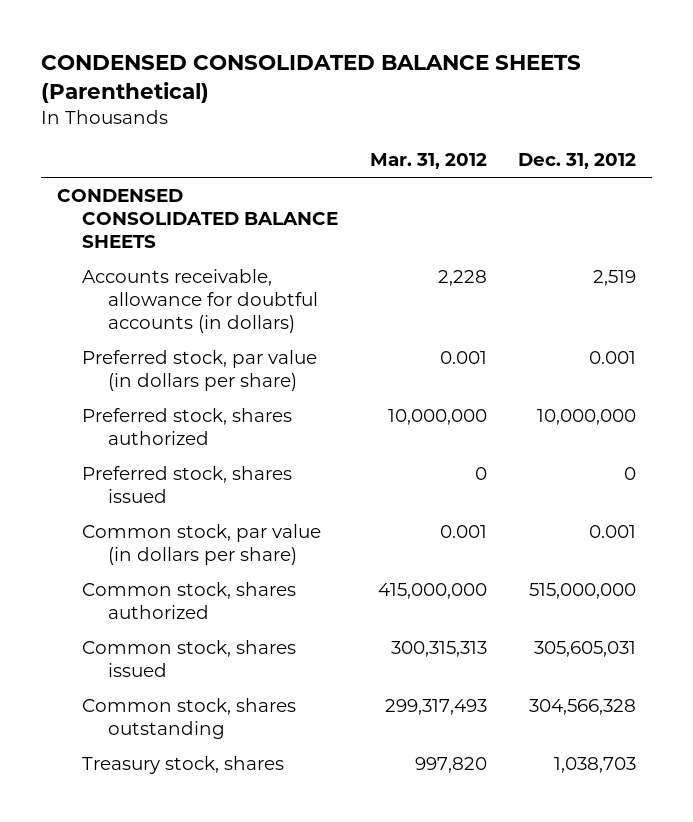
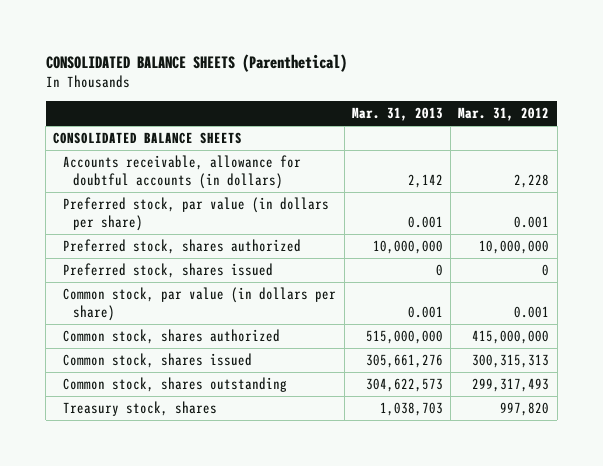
[40,54,581,103] CONDENSED CONSOLIDATED BALANCE SHEETS (Parenthetical) -> [45,53,347,72] CONSOLIDATED BALANCE SHEETS (Parenthetical)
[518,153,637,170] Dec. 31, 2012 -> none
none -> [351,107,443,122] Mar. 31, 2013
[56,188,339,249] CONDENSED CONSOLIDATED BALANCE SHEETS -> [53,132,243,145] CONSOLIDATED BALANCE SHEETS

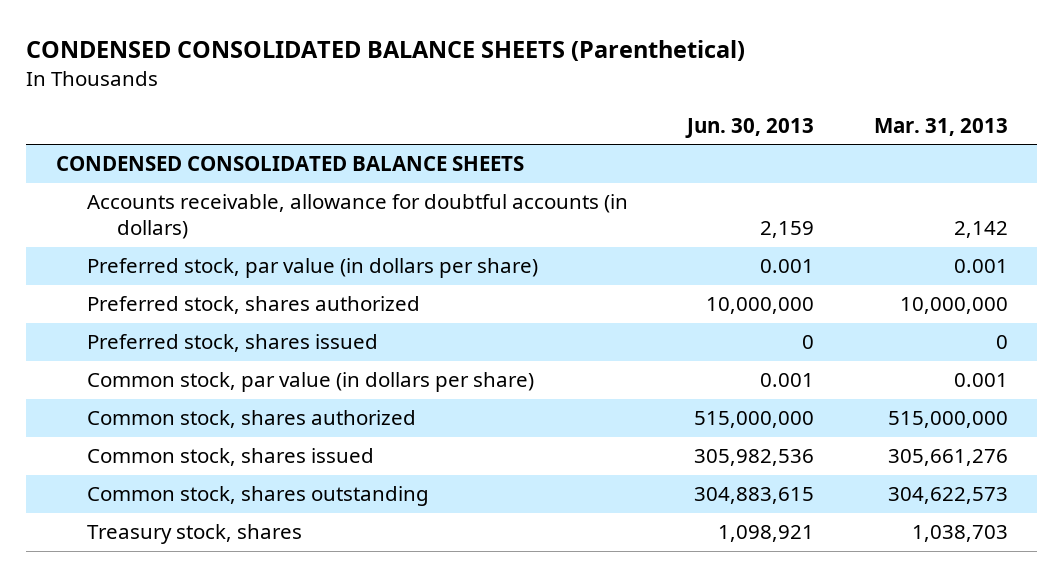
[45,53,347,72] CONSOLIDATED BALANCE SHEETS (Parenthetical) -> [26,40,746,62] CONDENSED CONSOLIDATED BALANCE SHEETS (Parenthetical)
[458,107,550,122] Mar. 31, 2012 -> none
none -> [685,117,815,138] Jun. 30, 2013
[53,132,243,145] CONSOLIDATED BALANCE SHEETS -> [56,156,525,172] CONDENSED CONSOLIDATED BALANCE SHEETS

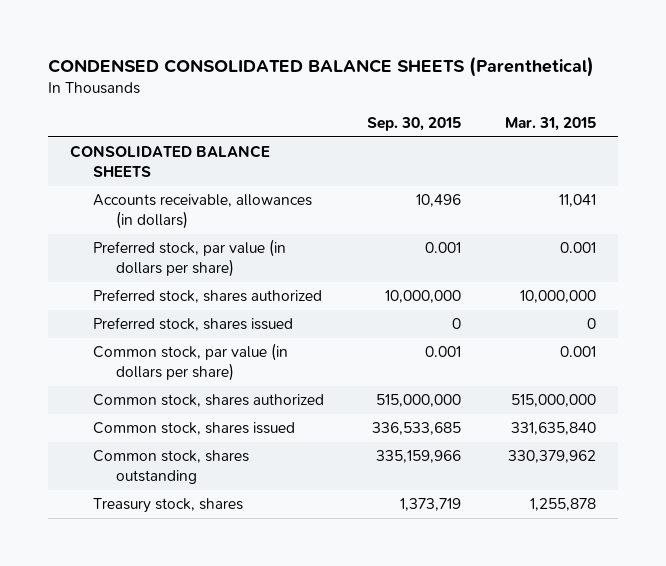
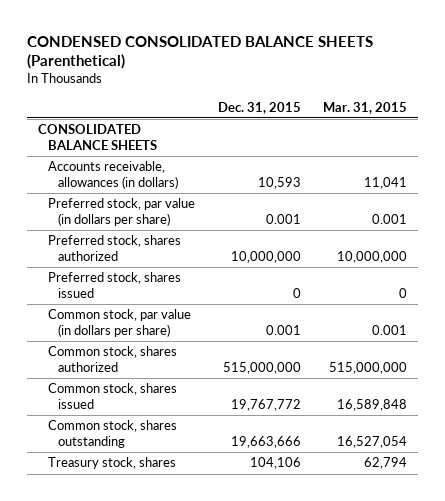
[367,117,462,132] Sep. 30, 2015 -> none
none -> [217,101,301,114] Dec. 31, 2015
[511,422,597,436] 331,635,840 -> [337,398,408,411] 16,589,848
[508,450,597,464] 330,379,962 -> [337,435,408,448] 16,527,054
[530,498,597,512] 1,255,878 -> [364,457,408,470] 62,794

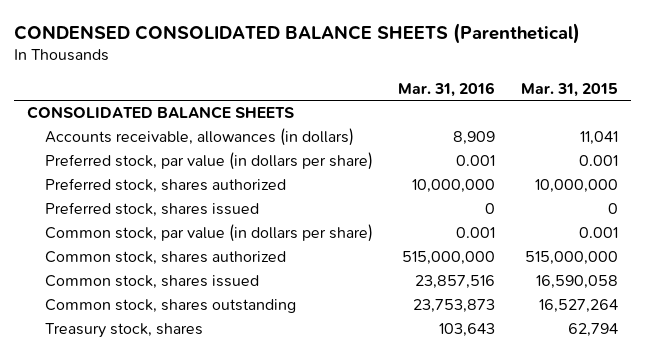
[217,101,301,114] Dec. 31, 2015 -> none
none -> [398,81,496,97] Mar. 31, 2016
[337,398,408,411] 16,589,848 -> [536,275,619,290] 16,590,058
[337,435,408,448] 16,527,054 -> [539,299,619,314] 16,527,264

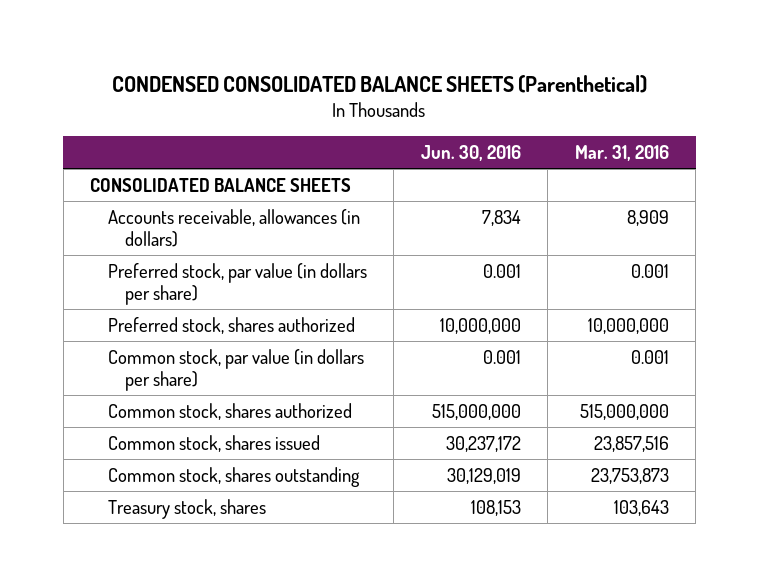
[521,82,619,97] Mar. 31, 2015 -> none
none -> [420,144,521,161] Jun. 30, 2016
[44,202,259,218] Preferred stock, shares issued -> none

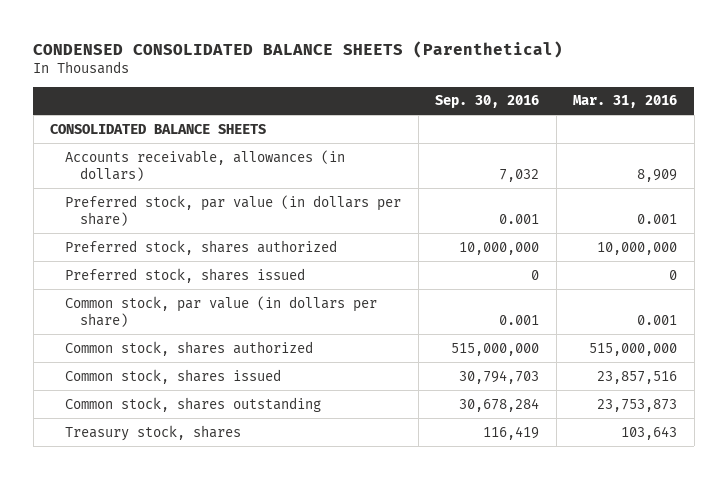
[420,144,521,161] Jun. 30, 2016 -> none
none -> [435,95,540,109] Sep. 30, 2016
none -> [65,267,306,283] Preferred stock, shares issued

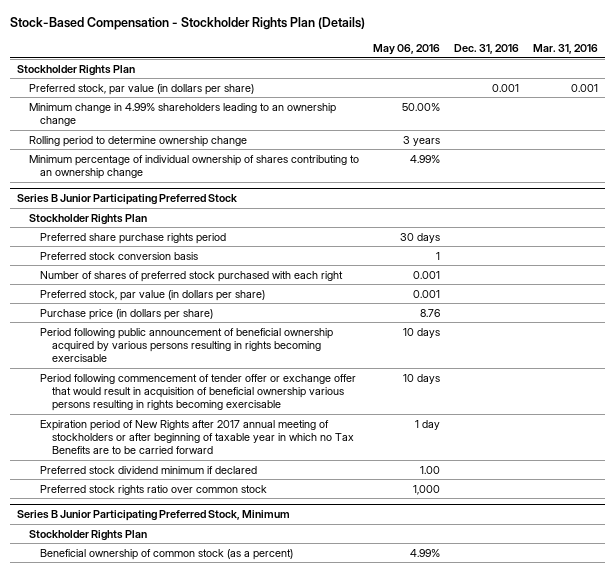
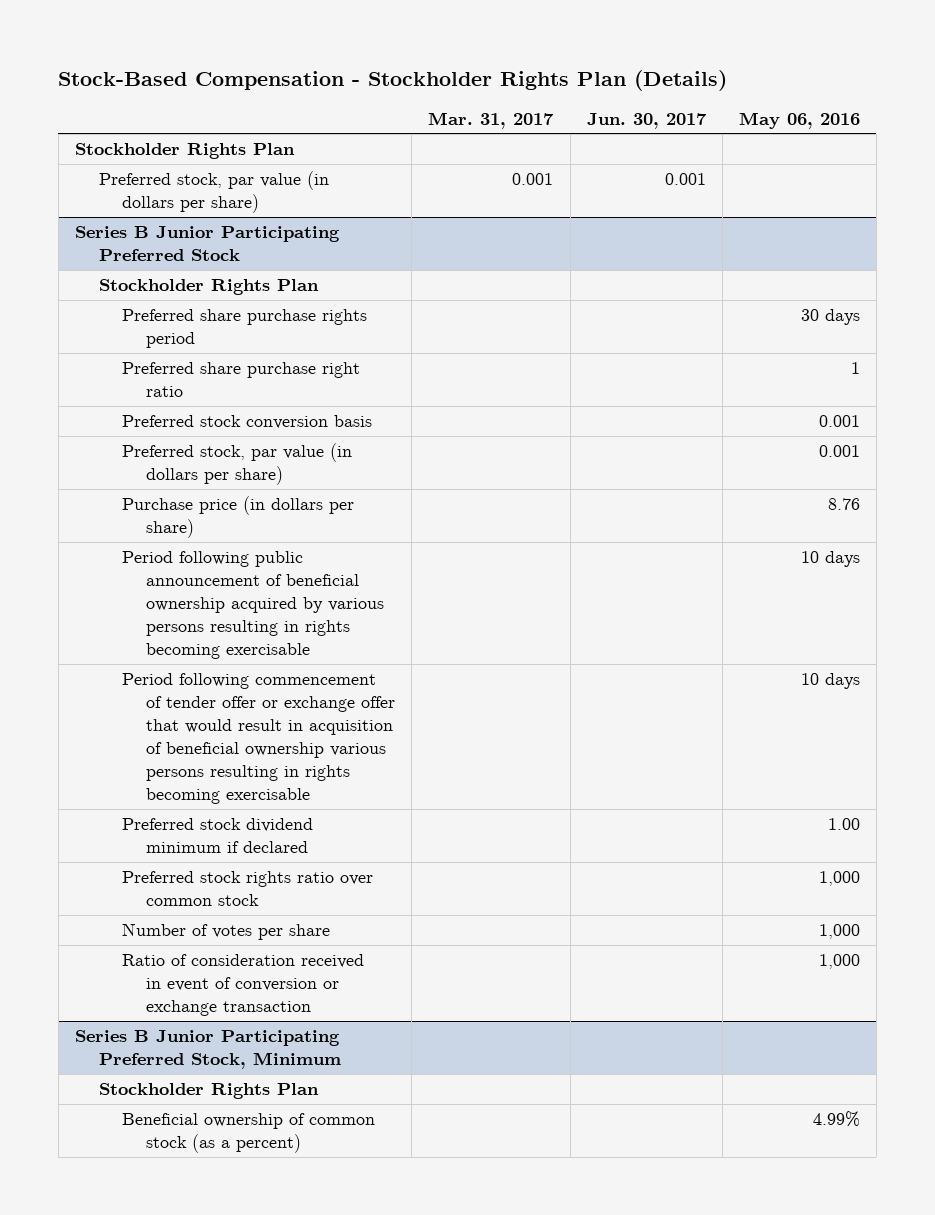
[454,44,520,55] Dec. 31, 2016 -> none
[533,44,599,55] Mar. 31, 2016 -> none
none -> [428,111,555,129] Mar. 31, 2017
none -> [586,112,707,129] Jun. 30, 2017
[28,102,336,126] Minimum change in 4.99% shareholders leading to an ownership change -> none
[28,135,247,147] Rolling period to determine ownership change -> none
[28,154,359,179] Minimum percentage of individual ownership of shares contributing to an ownership change -> none
[40,270,344,282] Number of shares of preferred stock purchased with each right -> none
none -> [122,362,361,398] Preferred share purchase right ratio
[435,251,440,260] 1 -> [818,415,860,428] 0.001
[40,419,354,455] Expiration period of New Rights after 2017 annual meeting of stockholders or after beginning of taxable year in which no Tax Benefits are to be carried forward -> none
none -> [122,923,331,941] Number of votes per share
none -> [122,954,365,1017] Ratio of consideration received in event of conversion or exchange transaction

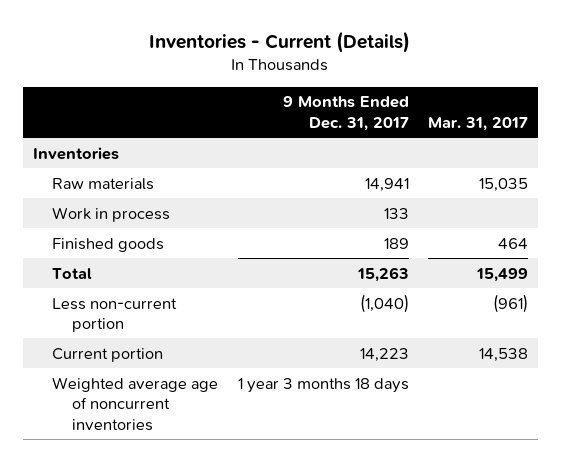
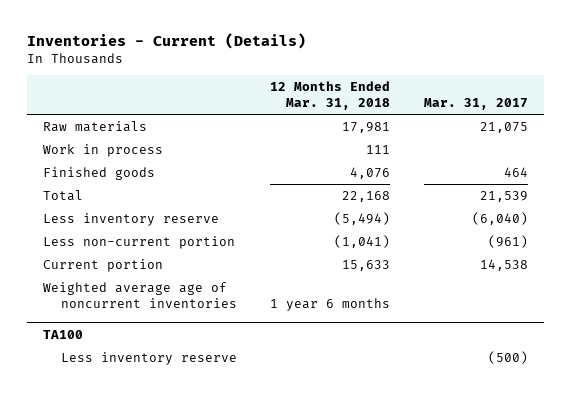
[282,96,409,131] 9 Months Ended Dec. 31, 2017 -> none
none -> [270,81,391,111] 12 Months Ended Mar. 31, 2018
[32,146,119,160] Inventories -> none
[479,177,529,192] 15,035 -> [479,122,528,134] 21,075
[476,267,529,282] 15,499 -> [479,191,528,203] 21,539
none -> [43,213,220,227] Less inventory reserve
none -> [43,330,84,340] TA100
none -> [60,352,237,366] Less inventory reserve

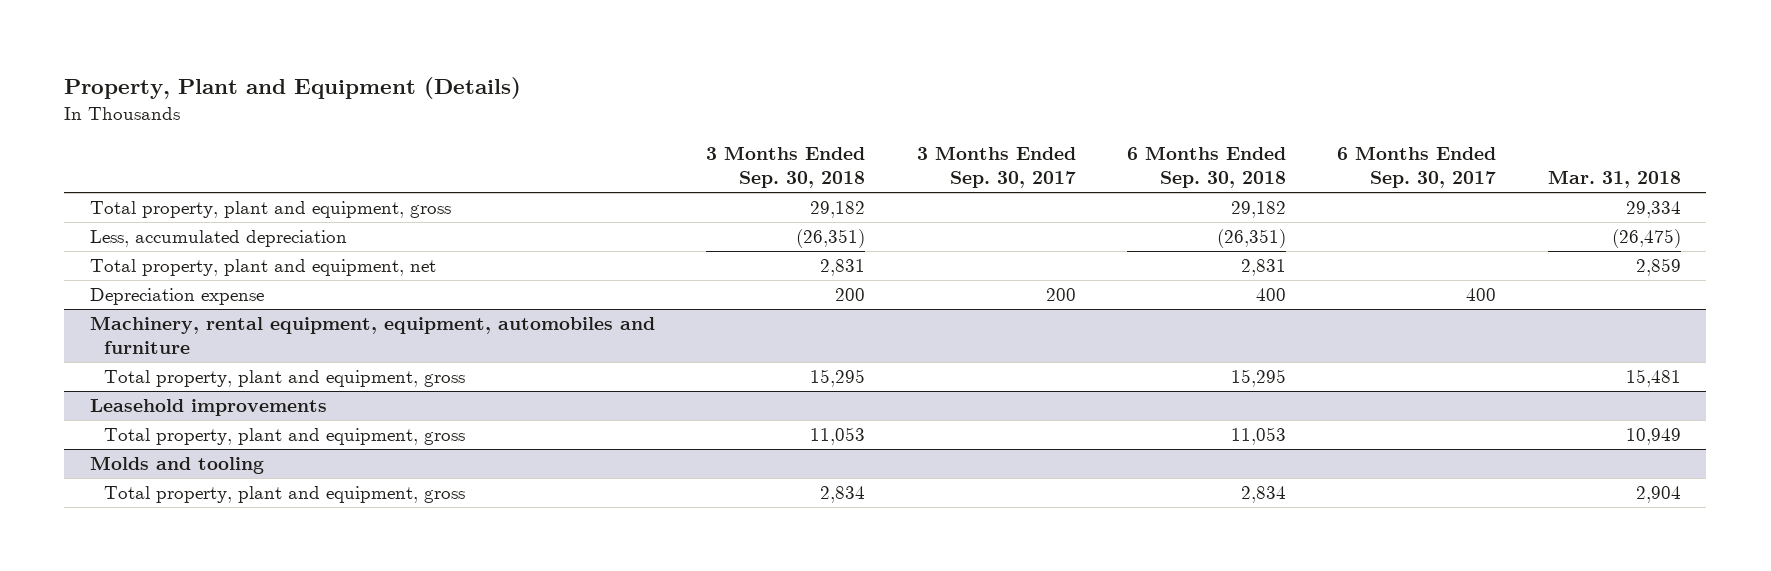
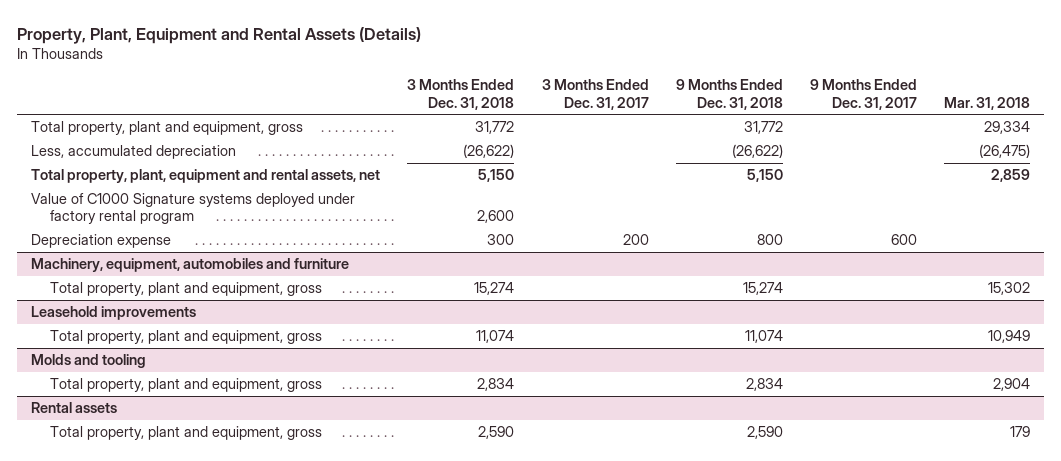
[64,76,522,99] Property, Plant and Equipment (Details) -> [17,26,422,44] Property, Plant, Equipment and Rental Assets (Details)
[706,146,866,189] 3 Months Ended Sep. 30, 2018 -> none
[916,146,1076,189] 3 Months Ended Sep. 30, 2017 -> none
[1127,146,1287,189] 6 Months Ended Sep. 30, 2018 -> none
[1337,146,1497,189] 6 Months Ended Sep. 30, 2017 -> none
none -> [407,79,515,110] 3 Months Ended Dec. 31, 2018
none -> [541,79,649,110] 3 Months Ended Dec. 31, 2017
none -> [675,79,783,110] 9 Months Ended Dec. 31, 2018
none -> [809,79,917,110] 9 Months Ended Dec. 31, 2017
[89,259,436,277] Total property, plant and equipment, net -> [31,169,381,184] Total property, plant, equipment and rental assets, net
none -> [31,193,356,225] Value of C1000 Signature systems deployed under factory rental program
[89,316,655,355] Machinery, rental equipment, equipment, automobiles and furniture -> [31,258,350,273] Machinery, equipment, automobiles and furniture
[1625,369,1681,388] 15,481 -> [988,282,1031,296] 15,302
none -> [31,402,118,414] Rental assets
none -> [50,426,323,441] Total property, plant and equipment, gross

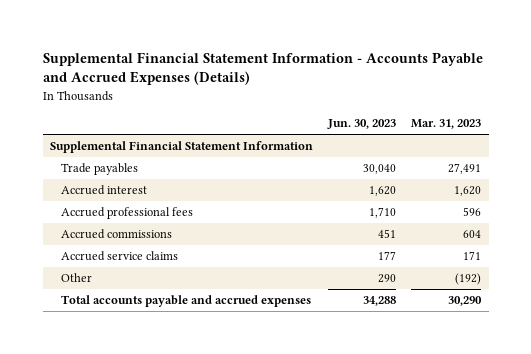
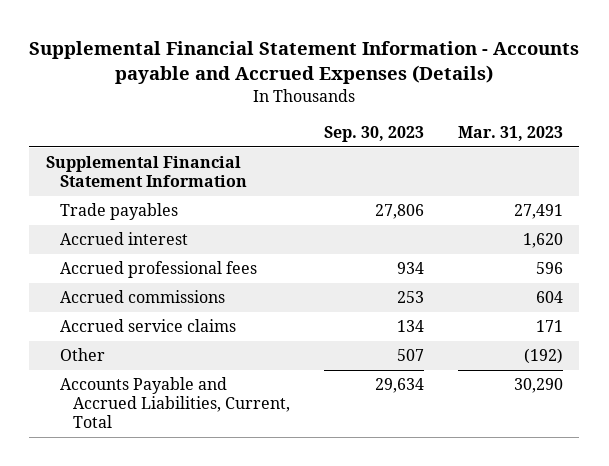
[42,51,483,86] Supplemental Financial Statement Information - Accounts Payable and Accrued Expenses (Details) -> [29,40,580,84] Supplemental Financial Statement Information - Accounts payable and Accrued Expenses (Details)
[327,119,397,130] Jun. 30, 2023 -> none
none -> [324,126,425,143] Sep. 30, 2023
[61,295,312,308] Total accounts payable and accrued expenses -> [59,377,291,429] Accounts Payable and Accrued Liabilities, Current, Total

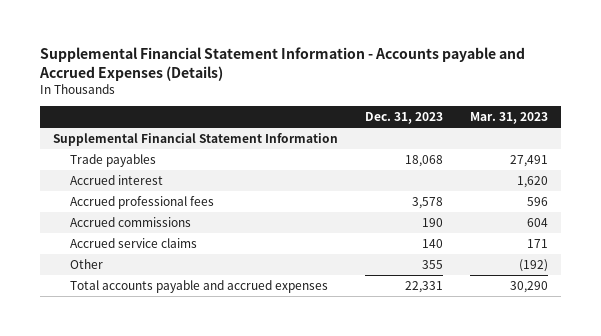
[324,126,425,143] Sep. 30, 2023 -> none
none -> [365,112,444,125] Dec. 31, 2023
[59,377,291,429] Accounts Payable and Accrued Liabilities, Current, Total -> [70,280,329,294] Total accounts payable and accrued expenses

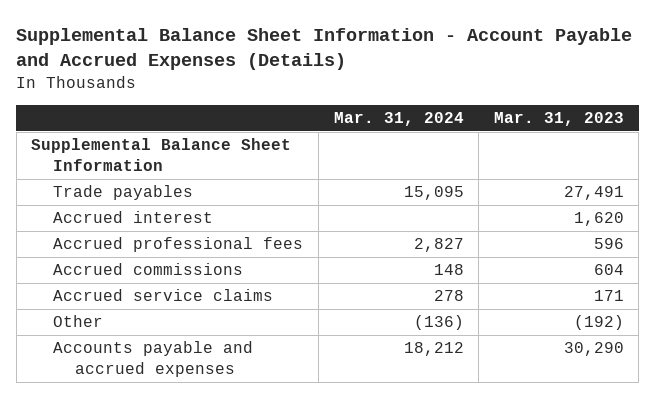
[38,46,525,81] Supplemental Financial Statement Information - Accounts payable and Accrued Expenses (Details) -> [16,28,633,71] Supplemental Balance Sheet Information - Account Payable and Accrued Expenses (Details)
[365,112,444,125] Dec. 31, 2023 -> none
none -> [333,111,464,126] Mar. 31, 2024
[53,133,339,147] Supplemental Financial Statement Information -> [31,138,292,172] Supplemental Balance Sheet Information
[70,280,329,294] Total accounts payable and accrued expenses -> [53,341,254,378] Accounts payable and accrued expenses

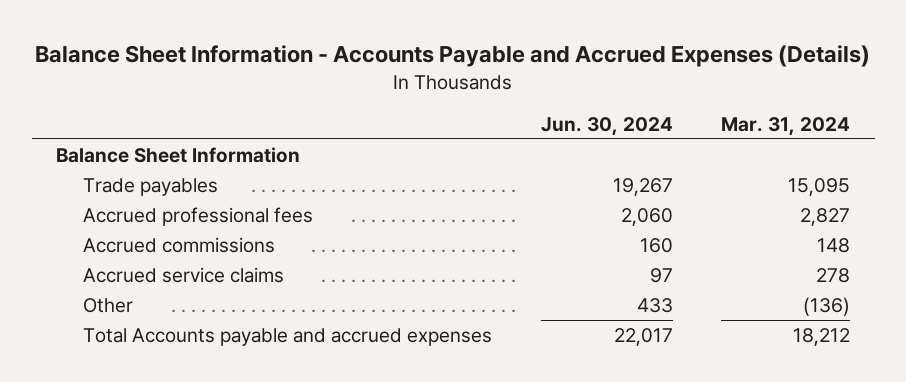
[16,28,633,71] Supplemental Balance Sheet Information - Account Payable and Accrued Expenses (Details) -> [35,45,871,68] Balance Sheet Information - Accounts Payable and Accrued Expenses (Details)
[493,111,624,126] Mar. 31, 2023 -> none
none -> [540,116,673,136] Jun. 30, 2024
[31,138,292,172] Supplemental Balance Sheet Information -> [56,147,301,164] Balance Sheet Information
[53,211,214,224] Accrued interest -> none
[53,341,254,378] Accounts payable and accrued expenses -> [82,328,492,347] Total Accounts payable and accrued expenses

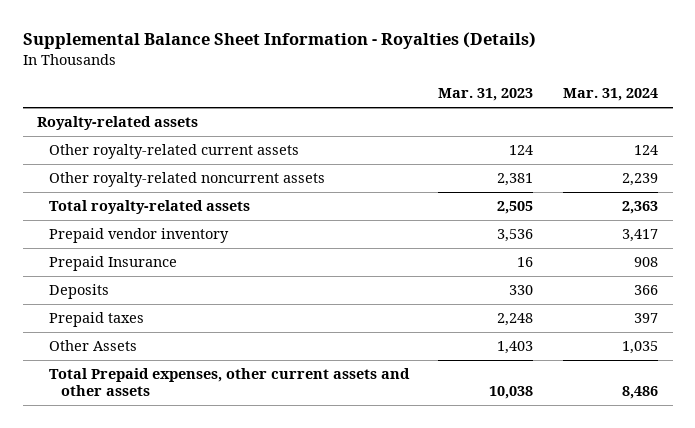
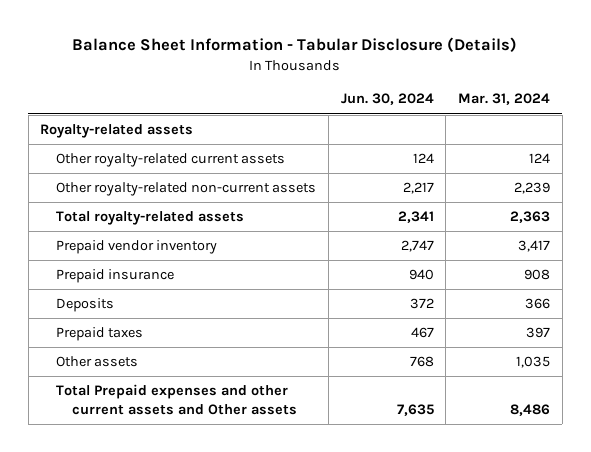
[22,32,536,50] Supplemental Balance Sheet Information - Royalties (Details) -> [72,37,518,53] Balance Sheet Information - Tabular Disclosure (Details)
[438,88,534,102] Mar. 31, 2023 -> none
none -> [340,93,434,106] Jun. 30, 2024
[48,172,325,188] Other royalty-related noncurrent assets -> [56,182,317,197] Other royalty-related non-current assets
[48,256,177,272] Prepaid Insurance -> [56,269,175,284] Prepaid insurance
[48,340,137,352] Other Assets -> [56,356,139,368] Other assets
[48,368,410,397] Total Prepaid expenses, other current assets and other assets -> [56,384,297,415] Total Prepaid expenses and other current assets and Other assets

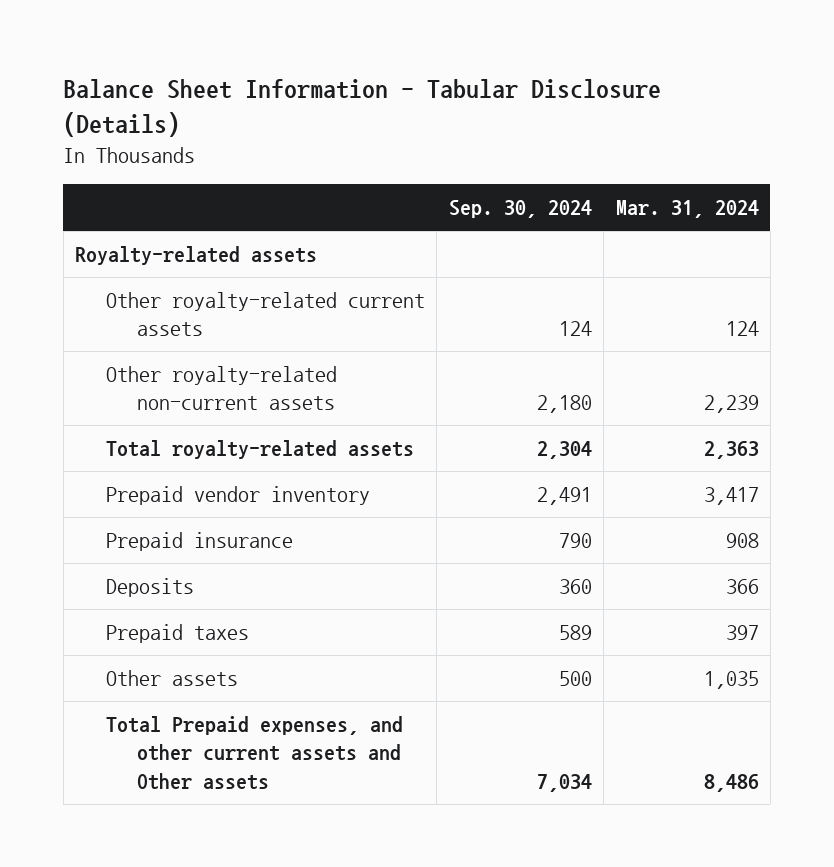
[340,93,434,106] Jun. 30, 2024 -> none
none -> [448,200,592,219] Sep. 30, 2024
[56,384,297,415] Total Prepaid expenses and other current assets and Other assets -> [106,716,404,790] Total Prepaid expenses, and other current assets and Other assets

